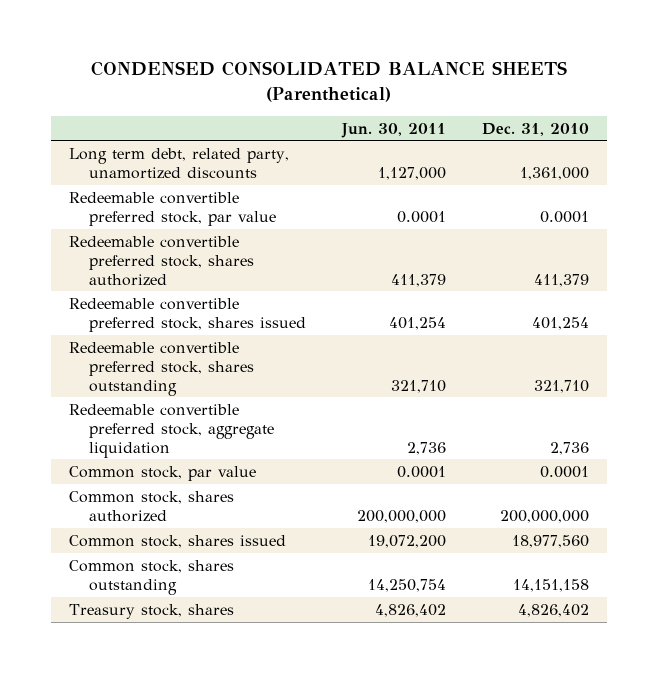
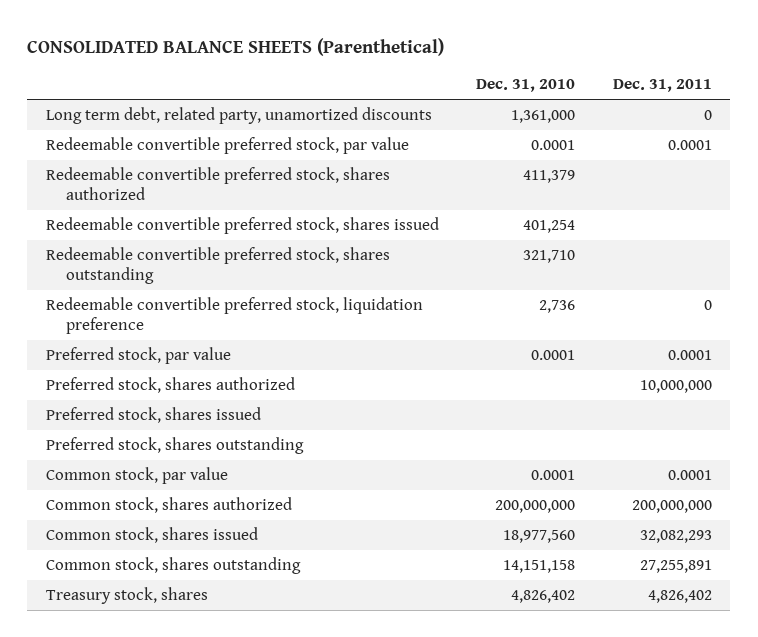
[90,61,567,102] CONDENSED CONSOLIDATED BALANCE SHEETS (Parenthetical) -> [27,37,445,56] CONSOLIDATED BALANCE SHEETS (Parenthetical)
[341,122,447,138] Jun. 30, 2011 -> none
none -> [612,79,712,93] Dec. 31, 2011
[68,403,275,458] Redeemable convertible preferred stock, aggregate liquidation -> [46,297,424,335] Redeemable convertible preferred stock, liquidation preference
none -> [46,347,232,365] Preferred stock, par value
none -> [46,377,296,394] Preferred stock, shares authorized
none -> [46,407,262,424] Preferred stock, shares issued
none -> [46,437,305,455] Preferred stock, shares outstanding

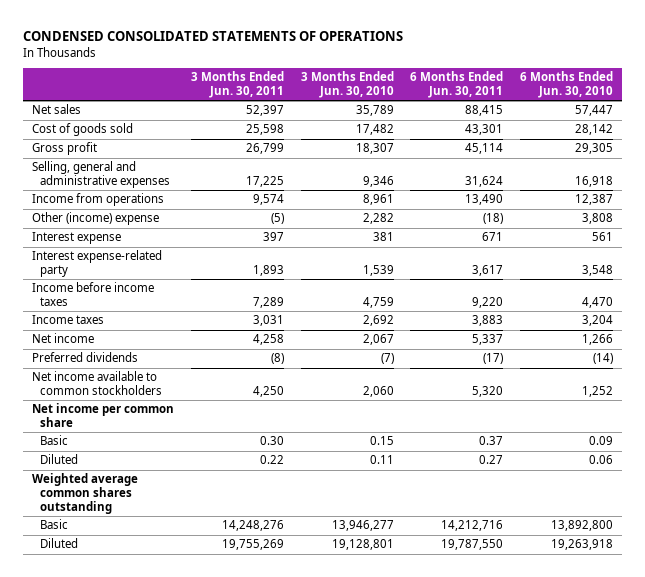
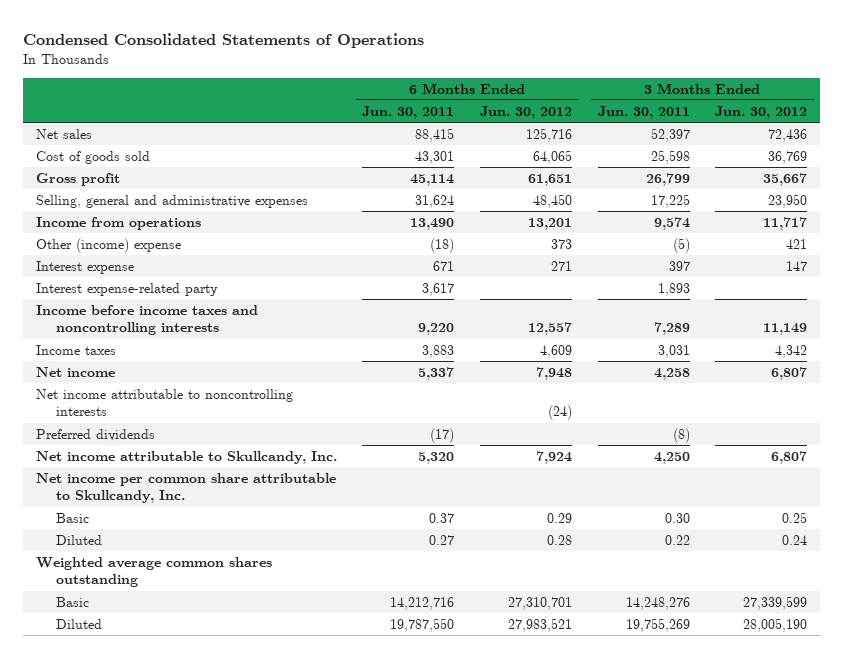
[23,31,404,42] CONDENSED CONSOLIDATED STATEMENTS OF OPERATIONS -> [22,32,424,48] Condensed Consolidated Statements of Operations
[300,71,394,98] 3 Months Ended Jun. 30, 2010 -> none
[520,71,614,98] 6 Months Ended Jun. 30, 2010 -> none
none -> [480,105,573,119] Jun. 30, 2012
none -> [715,105,808,119] Jun. 30, 2012
[31,282,154,307] Income before income taxes -> [35,304,258,336] Income before income taxes and noncontrolling interests
none -> [35,388,293,417] Net income attributable to noncontrolling interests
[31,371,163,396] Net income available to common stockholders -> [35,450,337,464] Net income attributable to Skullcandy, Inc.
[31,403,174,428] Net income per common share -> [35,472,336,504] Net income per common share attributable to Skullcandy, Inc.

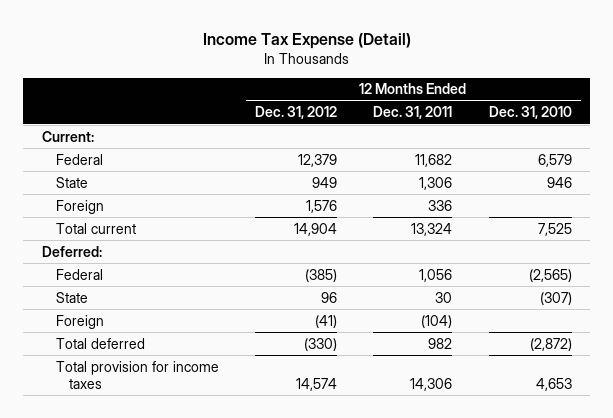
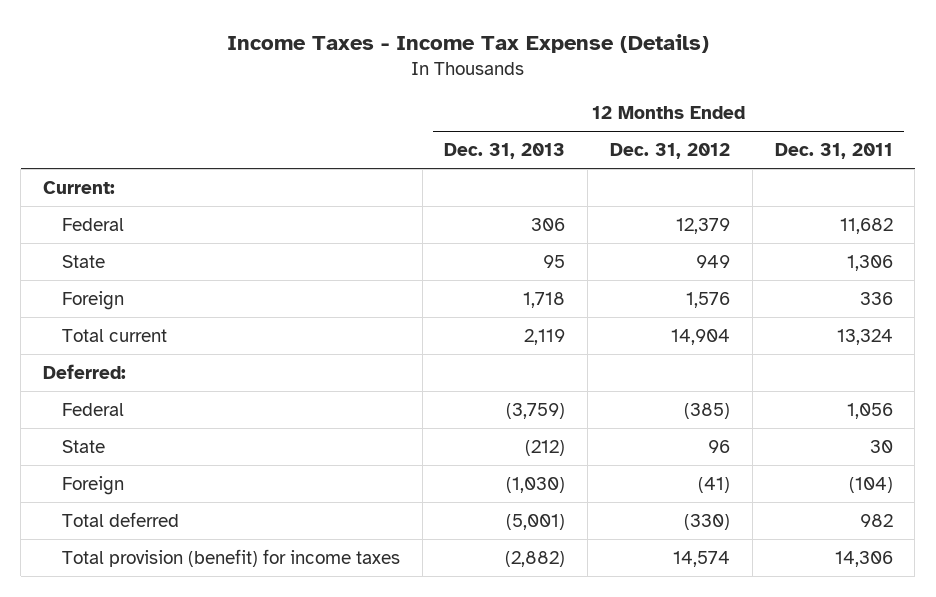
[202,33,411,50] Income Tax Expense (Detail) -> [226,33,709,53] Income Taxes - Income Tax Expense (Details)
[488,106,572,120] Dec. 31, 2010 -> none
none -> [444,143,566,160] Dec. 31, 2013
[55,360,219,389] Total provision for income taxes -> [61,549,400,568] Total provision (benefit) for income taxes

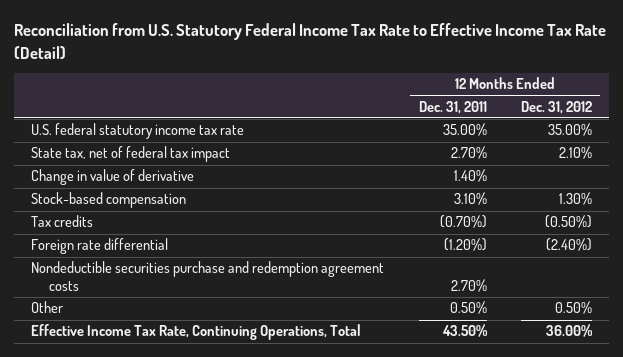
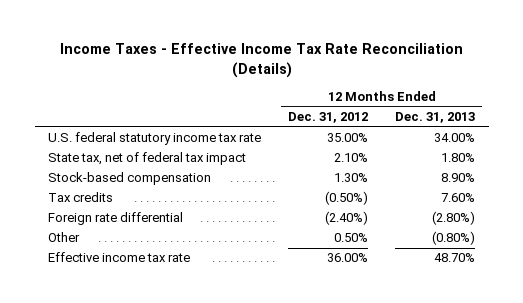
[14,23,607,59] Reconciliation from U.S. Statutory Federal Income Tax Rate to Effective Income Tax Rate (Detail) -> [59,43,463,79] Income Taxes - Effective Income Tax Rate Reconciliation (Details)
[418,100,487,114] Dec. 31, 2011 -> none
none -> [395,112,476,124] Dec. 31, 2013
[31,169,195,186] Change in value of derivative -> none
[31,261,385,291] Nondeductible securities purchase and redemption agreement costs -> none
[31,324,362,341] Effective Income Tax Rate, Continuing Operations, Total -> [48,252,191,263] Effective income tax rate

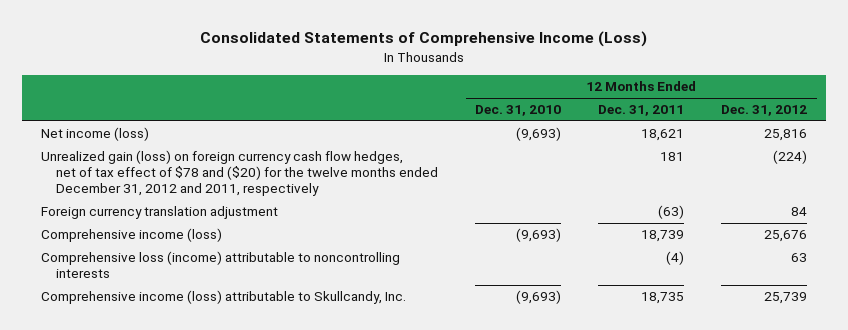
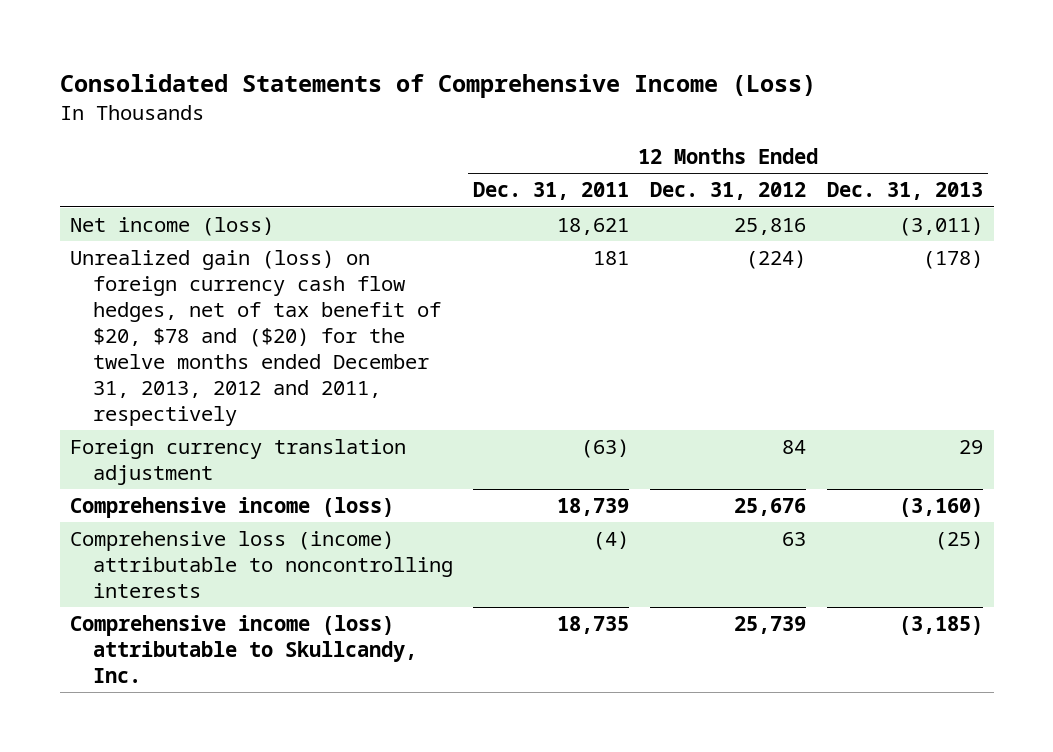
[475,105,562,117] Dec. 31, 2010 -> none
none -> [827,182,984,201] Dec. 31, 2013
[40,150,439,197] Unrealized gain (loss) on foreign currency cash flow hedges, net of tax effect of $78 and ($20) for the twelve months ended December 31, 2012 and 2011, respectively -> [70,249,441,427] Unrealized gain (loss) on foreign currency cash flow hedges, net of tax benefit of $20, $78 and ($20) for the twelve months ended December 31, 2013, 2012 and 2011, respectively

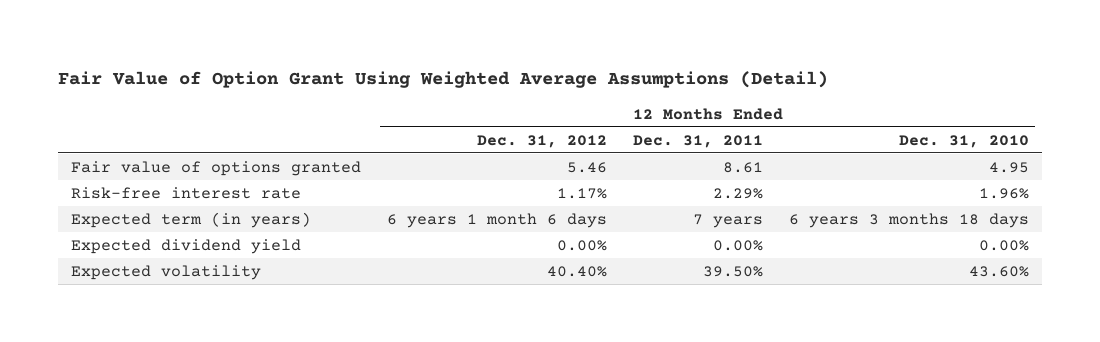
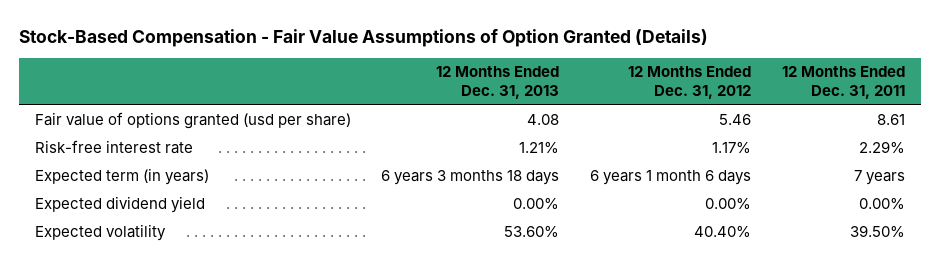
[57,70,828,88] Fair Value of Option Grant Using Weighted Average Assumptions (Detail) -> [19,28,709,47] Stock-Based Compensation - Fair Value Assumptions of Option Granted (Details)
[898,134,1029,148] Dec. 31, 2010 -> none
none -> [436,66,560,100] 12 Months Ended Dec. 31, 2013
[70,160,361,176] Fair value of options granted -> [34,112,351,130] Fair value of options granted (usd per share)

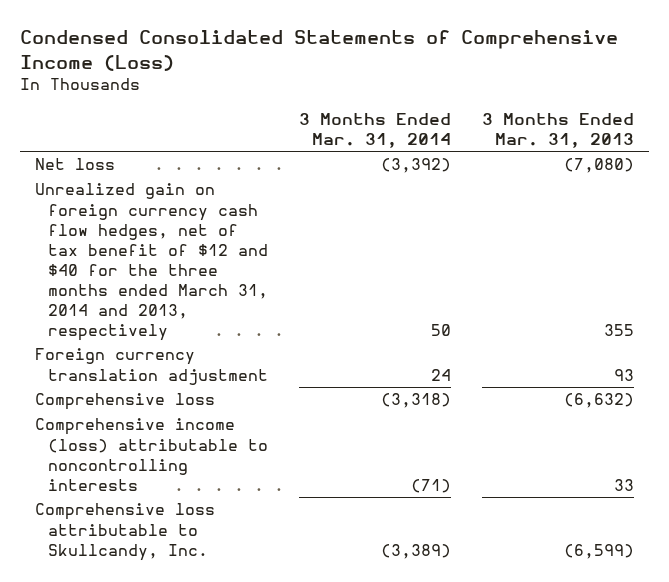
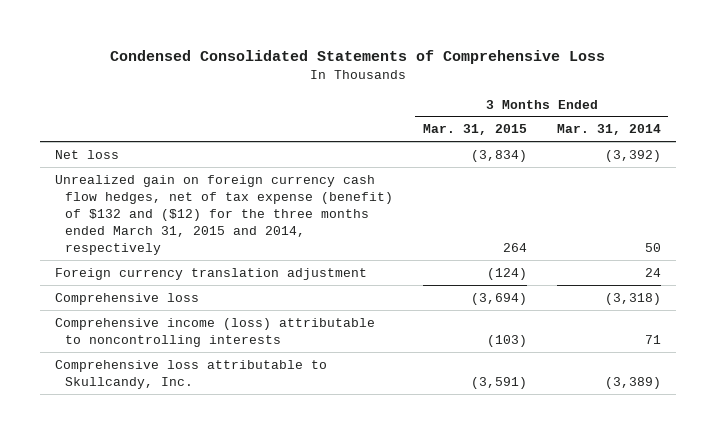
[19,30,618,71] Condensed Consolidated Statements of Comprehensive Income (Loss) -> [110,49,606,64] Condensed Consolidated Statements of Comprehensive Loss
[481,112,634,148] 3 Months Ended Mar. 31, 2013 -> none
none -> [422,124,527,136] Mar. 31, 2015
[35,183,269,341] Unrealized gain on foreign currency cash flow hedges, net of tax benefit of $12 and $40 for the three months ended March 31, 2014 and 2013, respectively -> [55,174,393,256] Unrealized gain on foreign currency cash flow hedges, net of tax expense (benefit) of $132 and ($12) for the three months ended March 31, 2015 and 2014, respectively
[411,478,452,493] (71) -> [644,334,661,344] 71

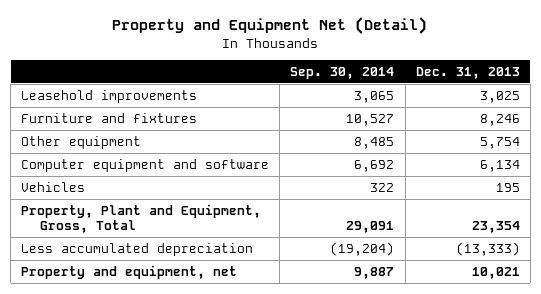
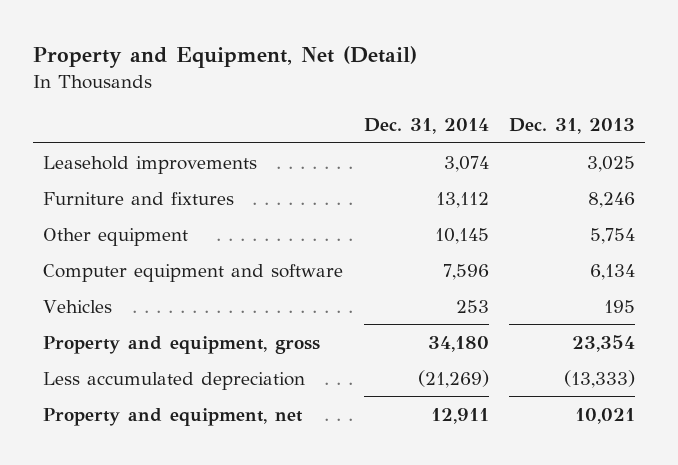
[112,17,428,35] Property and Equipment Net (Detail) -> [33,46,418,69] Property and Equipment, Net (Detail)
[290,67,395,80] Sep. 30, 2014 -> none
none -> [363,117,489,134] Dec. 31, 2014
[21,203,262,234] Property, Plant and Equipment, Gross, Total -> [43,335,321,354] Property and equipment, gross

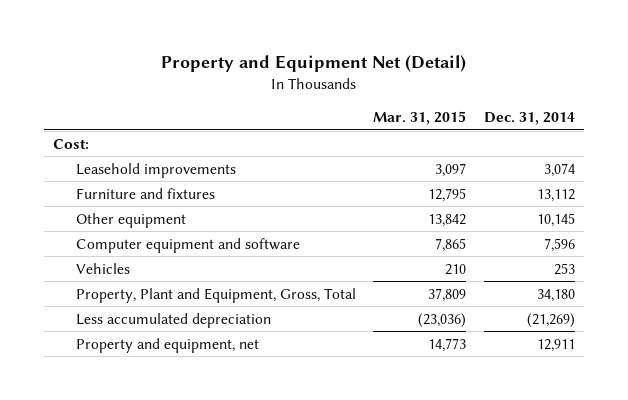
[33,46,418,69] Property and Equipment, Net (Detail) -> [161,55,467,73] Property and Equipment Net (Detail)
[508,117,635,134] Dec. 31, 2013 -> none
none -> [373,111,467,126] Mar. 31, 2015
none -> [53,138,90,149] Cost:
[43,335,321,354] Property and equipment, gross -> [75,287,356,303] Property, Plant and Equipment, Gross, Total

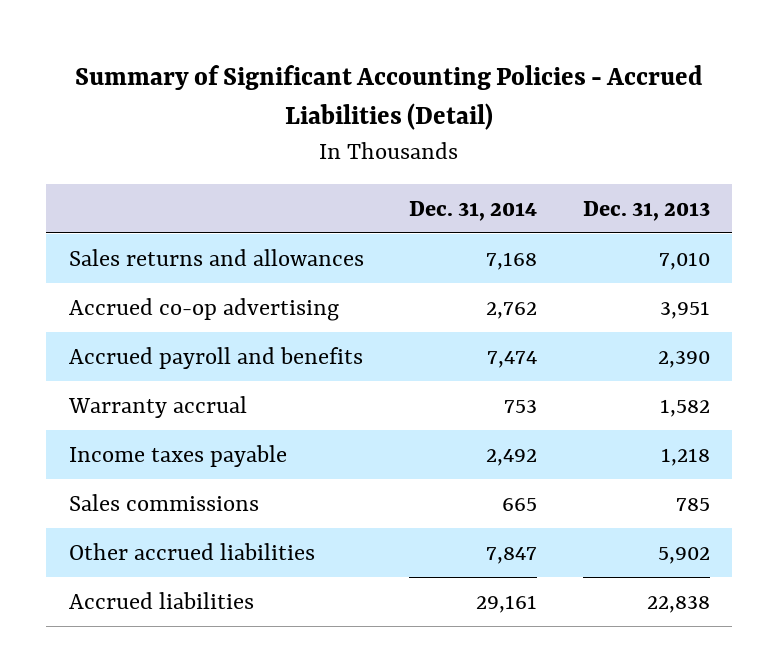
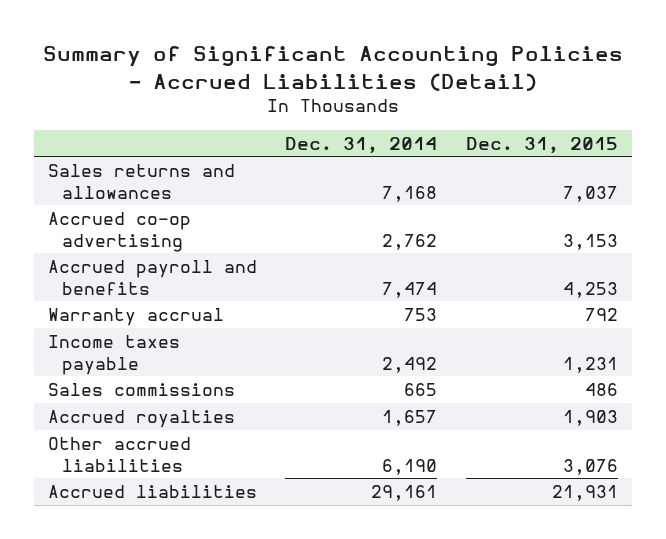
[582,200,710,221] Dec. 31, 2013 -> none
none -> [465,136,618,154] Dec. 31, 2015
none -> [48,409,236,428] Accrued royalties
[486,546,538,564] 7,847 -> [382,458,438,475] 6,190

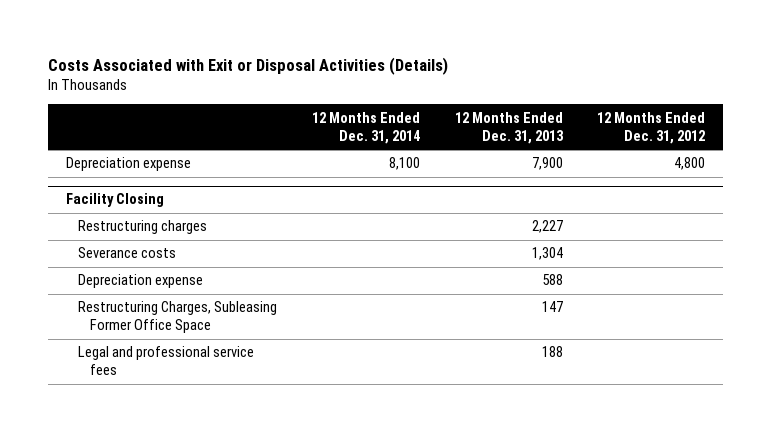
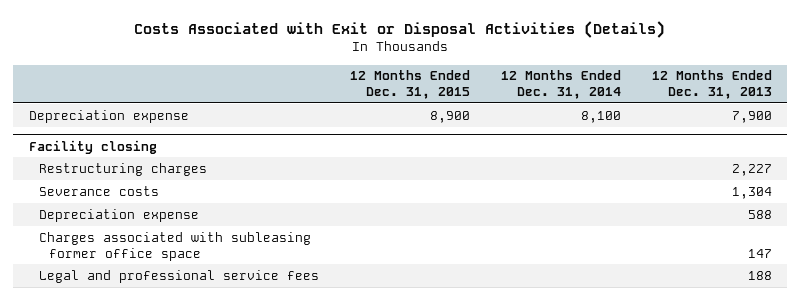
[597,111,706,144] 12 Months Ended Dec. 31, 2012 -> none
none -> [350,70,471,100] 12 Months Ended Dec. 31, 2015
[65,193,164,208] Facility Closing -> [28,139,157,154] Facility closing
[77,301,277,334] Restructuring Charges, Subleasing Former Office Space -> [39,231,312,261] Charges associated with subleasing former office space

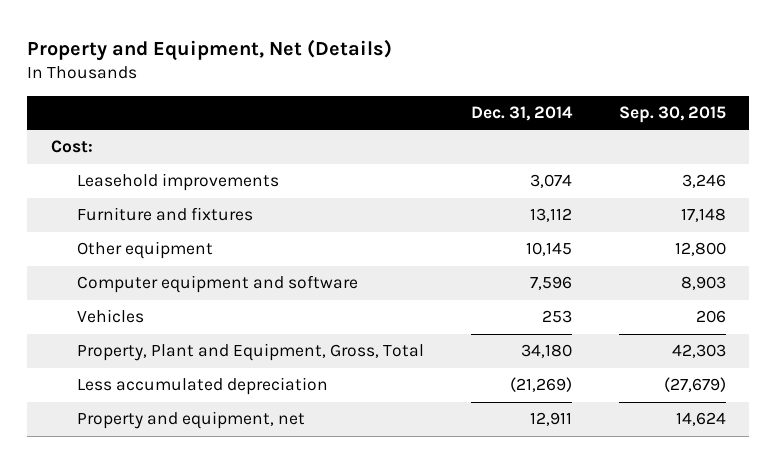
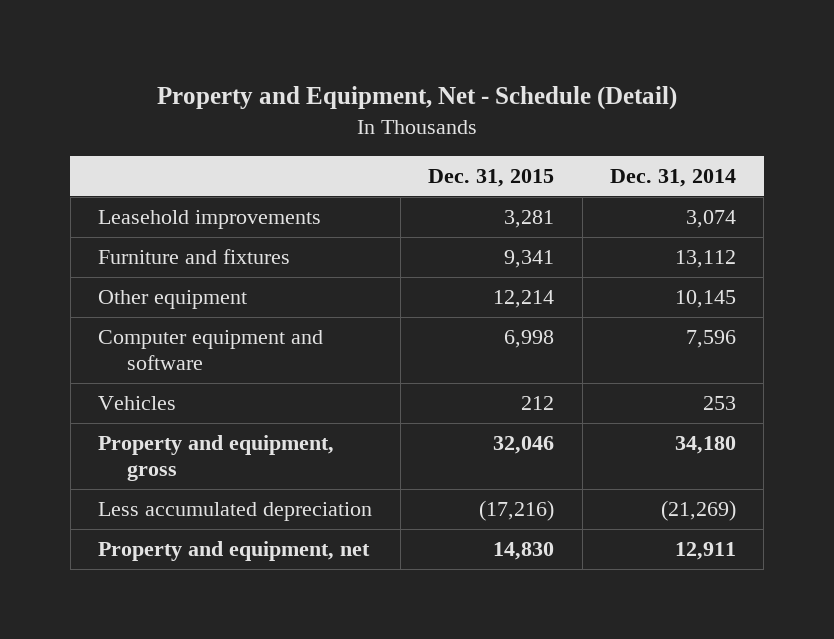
[27,38,393,61] Property and Equipment, Net (Details) -> [157,86,678,111] Property and Equipment, Net - Schedule (Detail)
[618,105,726,123] Sep. 30, 2015 -> none
none -> [428,168,555,187] Dec. 31, 2015
[50,140,93,154] Cost: -> none
[77,343,425,362] Property, Plant and Equipment, Gross, Total -> [98,435,335,482] Property and equipment, gross

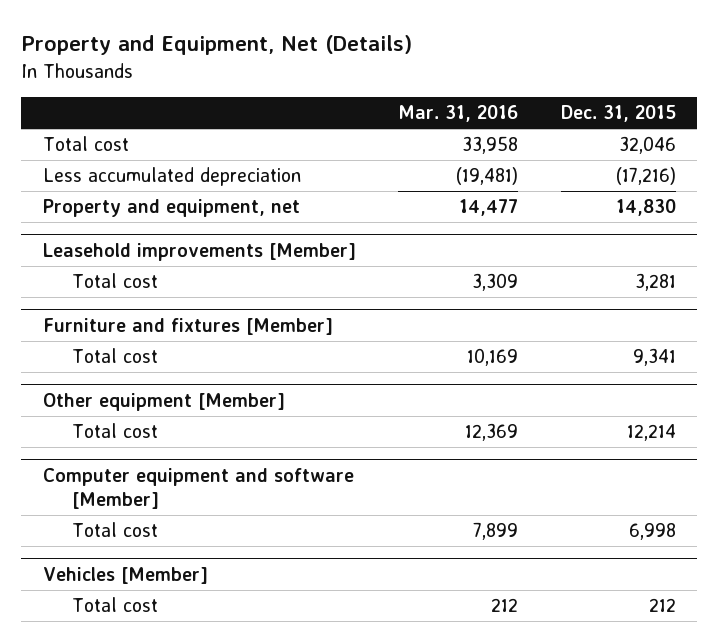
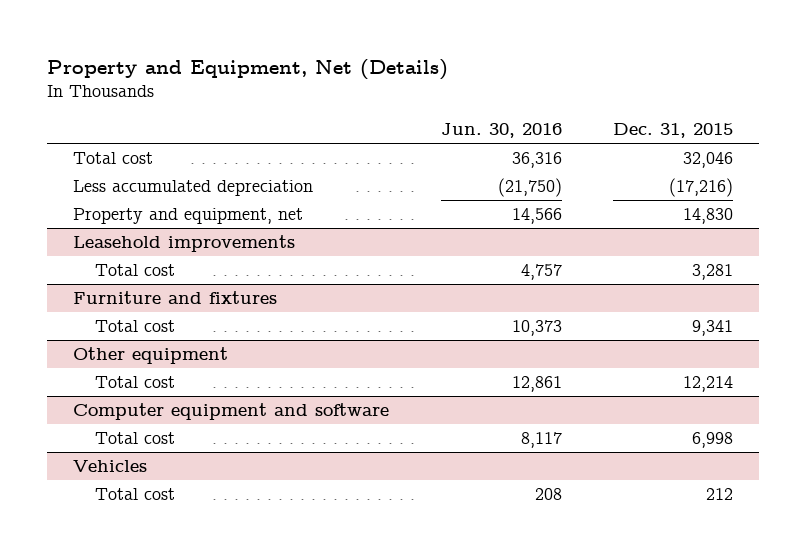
[398,105,519,123] Mar. 31, 2016 -> none
none -> [440,123,562,139] Jun. 30, 2016
[42,242,356,261] Leasehold improvements [Member] -> [72,235,295,253] Leasehold improvements
[42,317,333,335] Furniture and fixtures [Member] -> [72,291,277,305] Furniture and fixtures
[42,392,285,411] Other equipment [Member] -> [72,347,228,365] Other equipment
[42,467,354,510] Computer equipment and software [Member] -> [72,403,389,421] Computer equipment and software
[42,566,208,584] Vehicles [Member] -> [72,460,147,473] Vehicles

